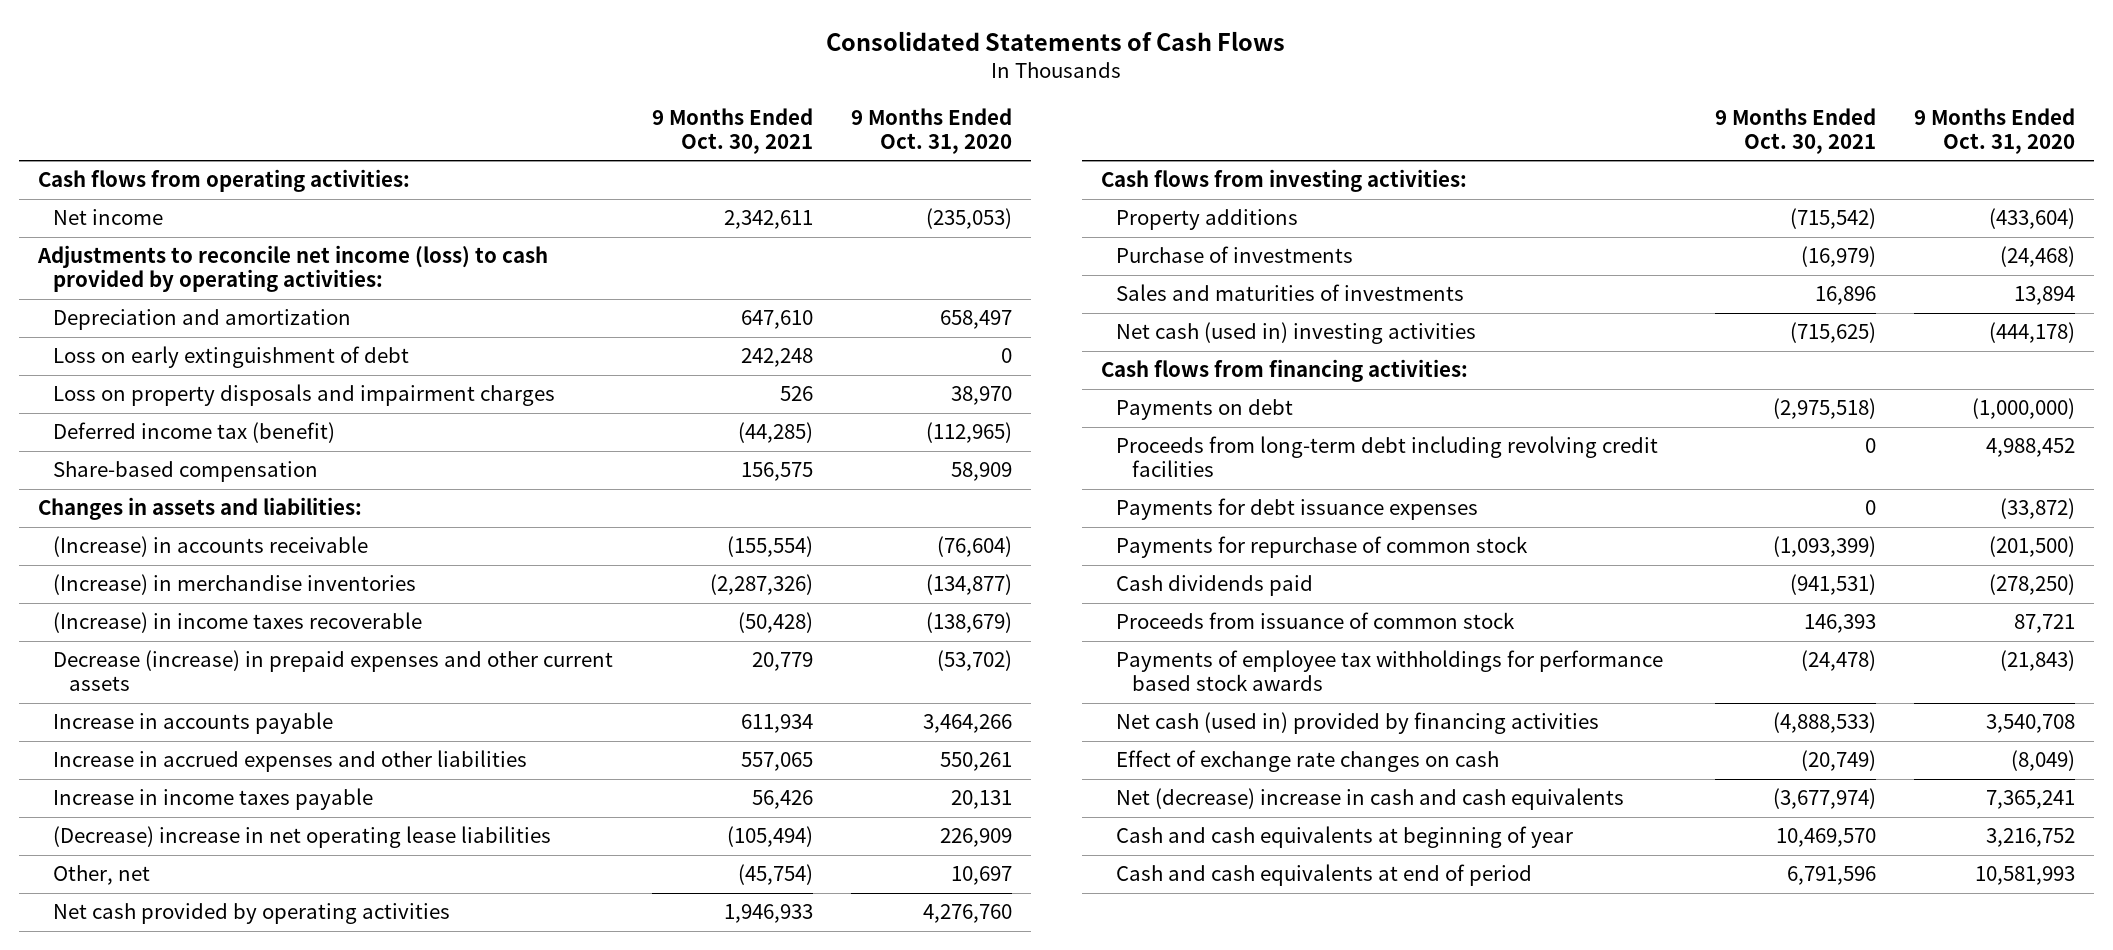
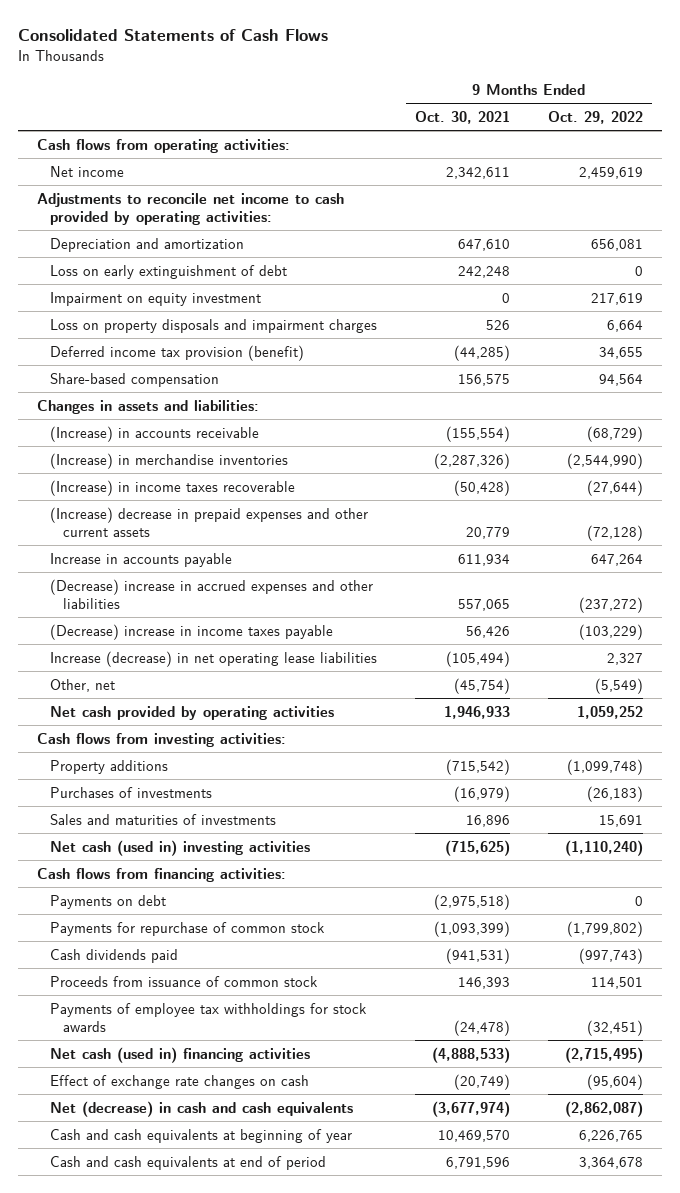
[850,107,1012,154] 9 Months Ended Oct. 31, 2020 -> none
none -> [547,110,643,124] Oct. 29, 2022
[36,245,548,293] Adjustments to reconcile net income (loss) to cash provided by operating activities: -> [37,192,345,225] Adjustments to reconcile net income to cash provided by operating activities:
none -> [50,291,262,306] Impairment on equity investment
[53,422,336,444] Deferred income tax (benefit) -> [50,344,305,361] Deferred income tax provision (benefit)
[53,650,614,692] Decrease (increase) in prepaid expenses and other current assets -> [50,506,369,537] (Increase) decrease in prepaid expenses and other current assets
[53,750,528,773] Increase in accrued expenses and other liabilities -> [50,578,374,609] (Decrease) increase in accrued expenses and other liabilities
[53,788,374,811] Increase in income taxes payable -> [50,623,334,640] (Decrease) increase in income taxes payable
[53,826,552,849] (Decrease) increase in net operating lease liabilities -> [50,650,378,667] Increase (decrease) in net operating lease liabilities
[1116,246,1354,264] Purchase of investments -> [50,786,213,798] Purchases of investments
[1116,436,1659,478] Proceeds from long-term debt including revolving credit facilities -> none
[1116,498,1479,521] Payments for debt issuance expenses -> none
[1116,650,1664,692] Payments of employee tax withholdings for performance based stock awards -> [50,1002,368,1032] Payments of employee tax withholdings for stock awards
[1116,712,1600,735] Net cash (used in) provided by financing activities -> [50,1046,311,1063] Net cash (used in) financing activities
[1116,788,1625,811] Net (decrease) increase in cash and cash equivalents -> [50,1100,354,1117] Net (decrease) in cash and cash equivalents

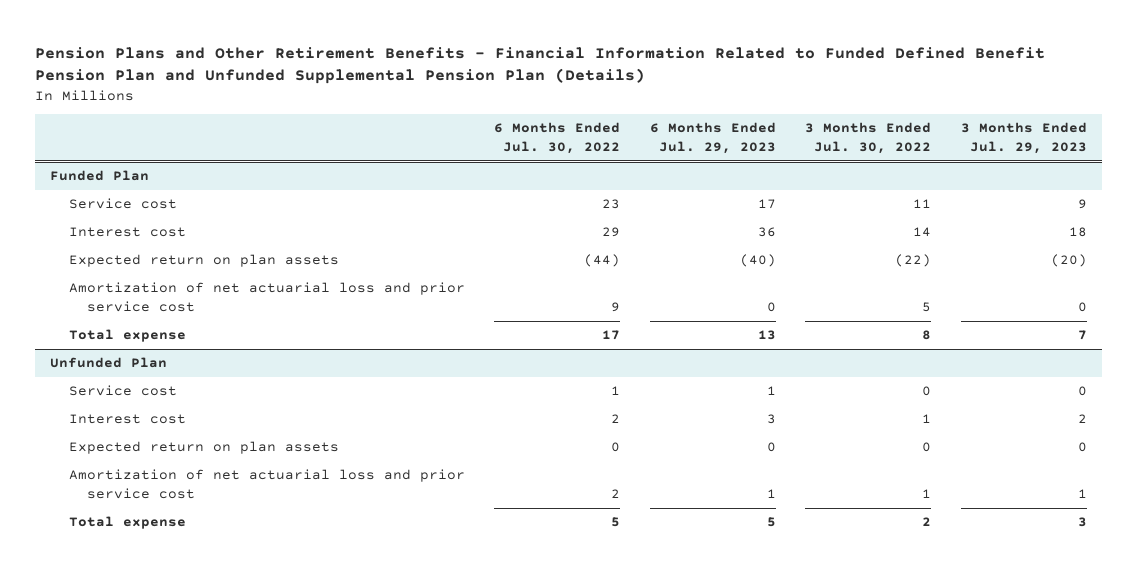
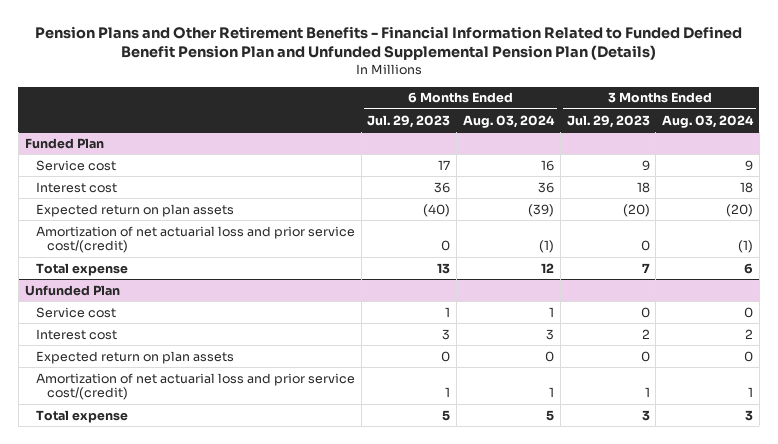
[494,122,621,154] 6 Months Ended Jul. 30, 2022 -> none
[805,122,932,154] 3 Months Ended Jul. 30, 2022 -> none
none -> [463,114,556,128] Aug. 03, 2024
none -> [662,114,755,128] Aug. 03, 2024
[68,282,465,312] Amortization of net actuarial loss and prior service cost -> [35,225,355,254] Amortization of net actuarial loss and prior service cost/(credit)
[68,469,465,499] Amortization of net actuarial loss and prior service cost -> [35,372,355,401] Amortization of net actuarial loss and prior service cost/(credit)

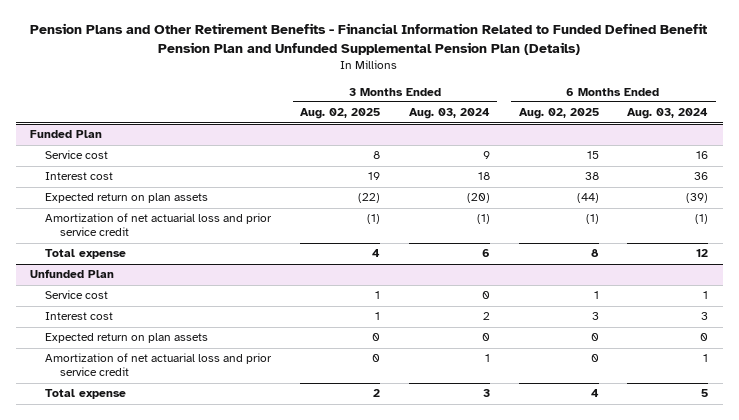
[367,114,451,128] Jul. 29, 2023 -> none
[566,114,650,128] Jul. 29, 2023 -> none
none -> [299,108,380,120] Aug. 02, 2025
none -> [518,108,599,120] Aug. 02, 2025
[35,225,355,254] Amortization of net actuarial loss and prior service cost/(credit) -> [45,213,273,237] Amortization of net actuarial loss and prior service credit
[35,372,355,401] Amortization of net actuarial loss and prior service cost/(credit) -> [45,353,273,377] Amortization of net actuarial loss and prior service credit

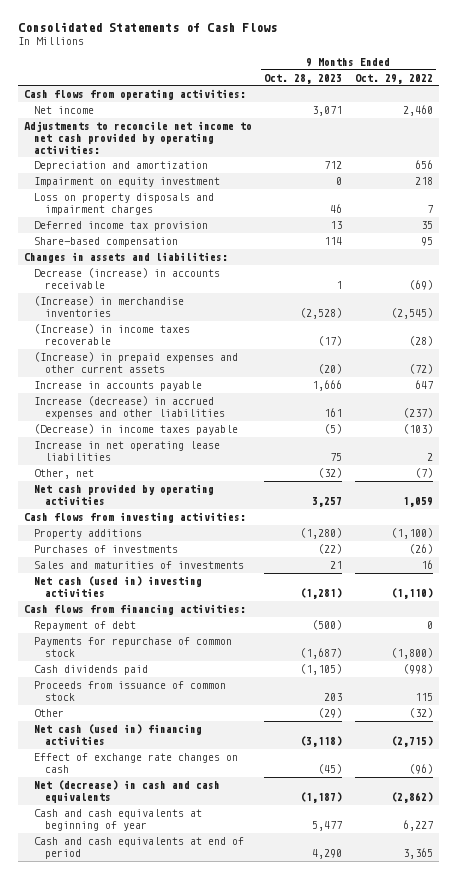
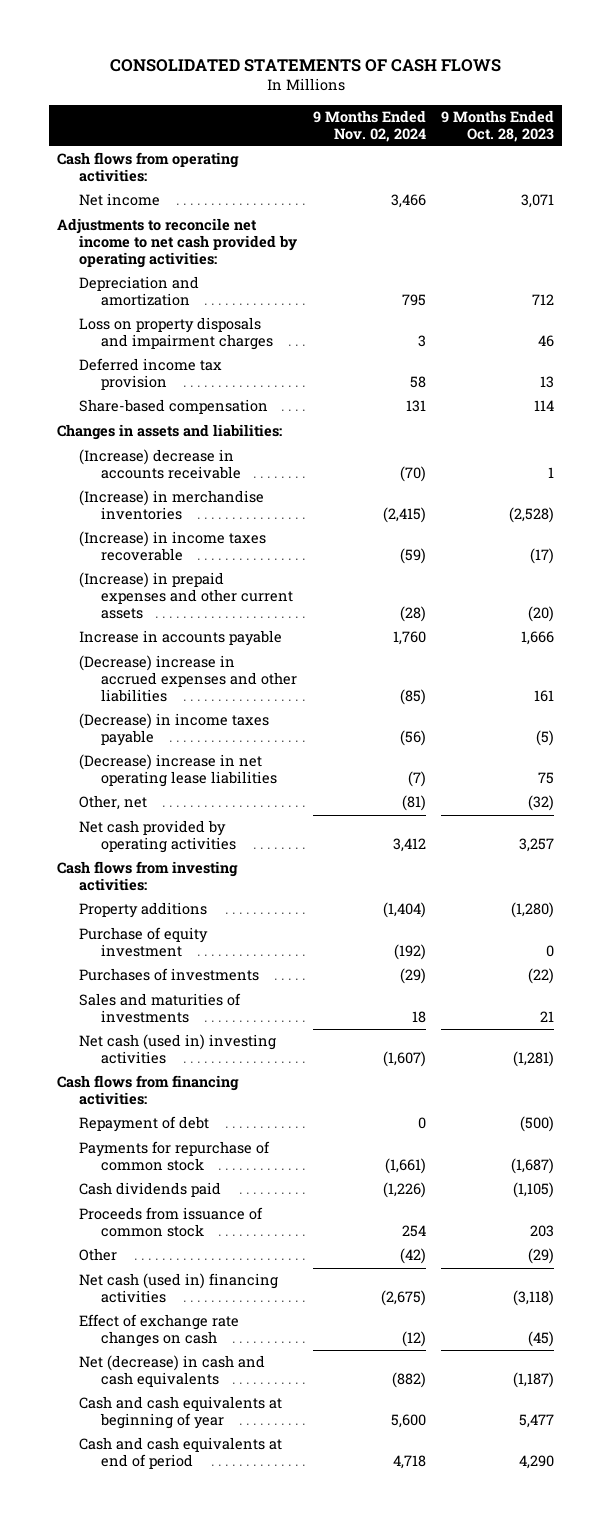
[17,22,277,33] Consolidated Statements of Cash Flows -> [109,59,501,73] CONSOLIDATED STATEMENTS OF CASH FLOWS
[354,73,433,84] Oct. 29, 2022 -> none
none -> [312,110,426,142] 9 Months Ended Nov. 02, 2024
[34,177,221,188] Impairment on equity investment -> none
[34,268,221,289] Decrease (increase) in accounts receivable -> [78,449,242,479] (Increase) decrease in accounts receivable
[34,396,225,419] Increase (decrease) in accrued expenses and other liabilities -> [78,655,298,702] (Decrease) increase in accrued expenses and other liabilities
[34,441,221,461] Increase in net operating lease liabilities -> [78,754,278,787] (Decrease) increase in net operating lease liabilities
none -> [78,927,208,957] Purchase of equity investment

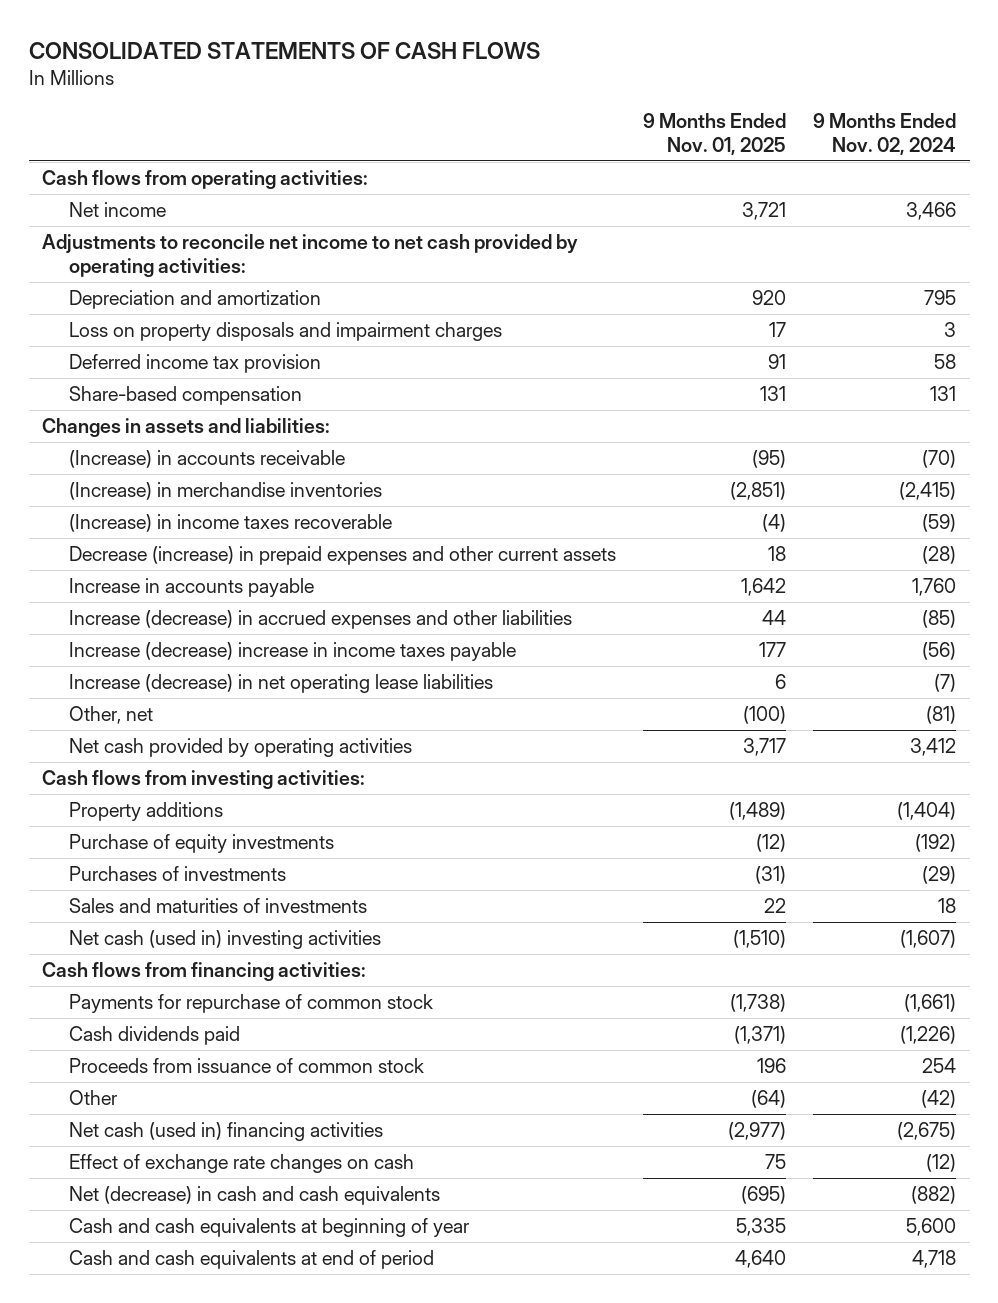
[441,110,555,142] 9 Months Ended Oct. 28, 2023 -> none
none -> [642,113,786,155] 9 Months Ended Nov. 01, 2025
[78,449,242,479] (Increase) decrease in accounts receivable -> [68,450,345,469] (Increase) in accounts receivable
[78,572,294,619] (Increase) in prepaid expenses and other current assets -> [68,546,616,566] Decrease (increase) in prepaid expenses and other current assets
[78,655,298,702] (Decrease) increase in accrued expenses and other liabilities -> [68,610,572,630] Increase (decrease) in accrued expenses and other liabilities
[78,713,269,746] (Decrease) in income taxes payable -> [68,642,516,662] Increase (decrease) increase in income taxes payable
[78,754,278,787] (Decrease) increase in net operating lease liabilities -> [68,674,493,694] Increase (decrease) in net operating lease liabilities
[78,927,208,957] Purchase of equity investment -> [68,834,334,854] Purchase of equity investments
[78,1116,209,1133] Repayment of debt -> none

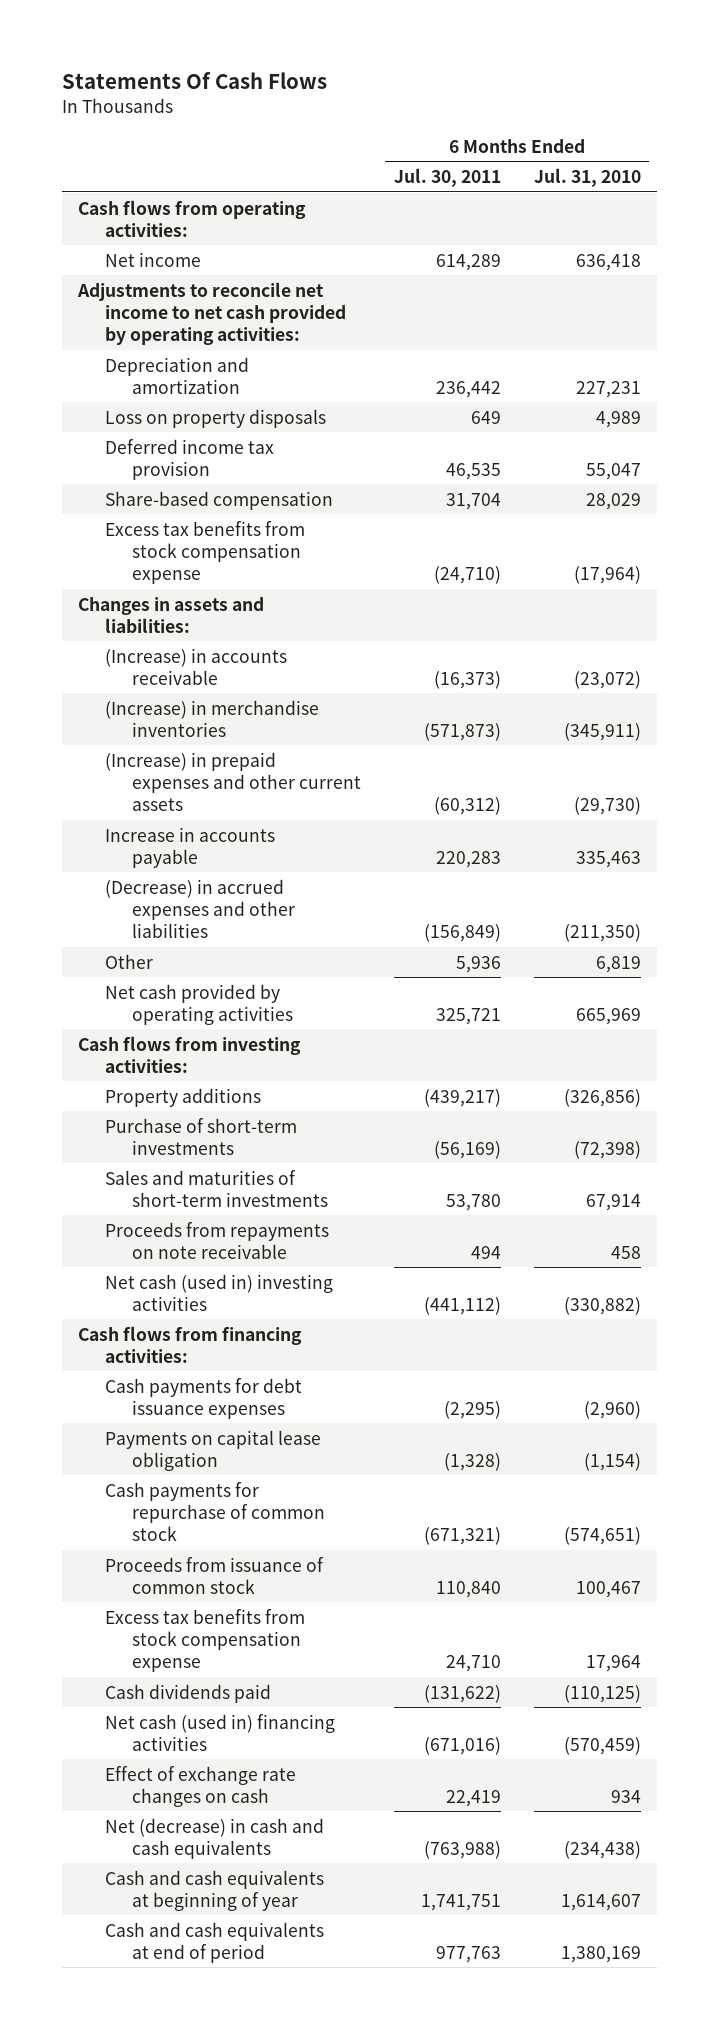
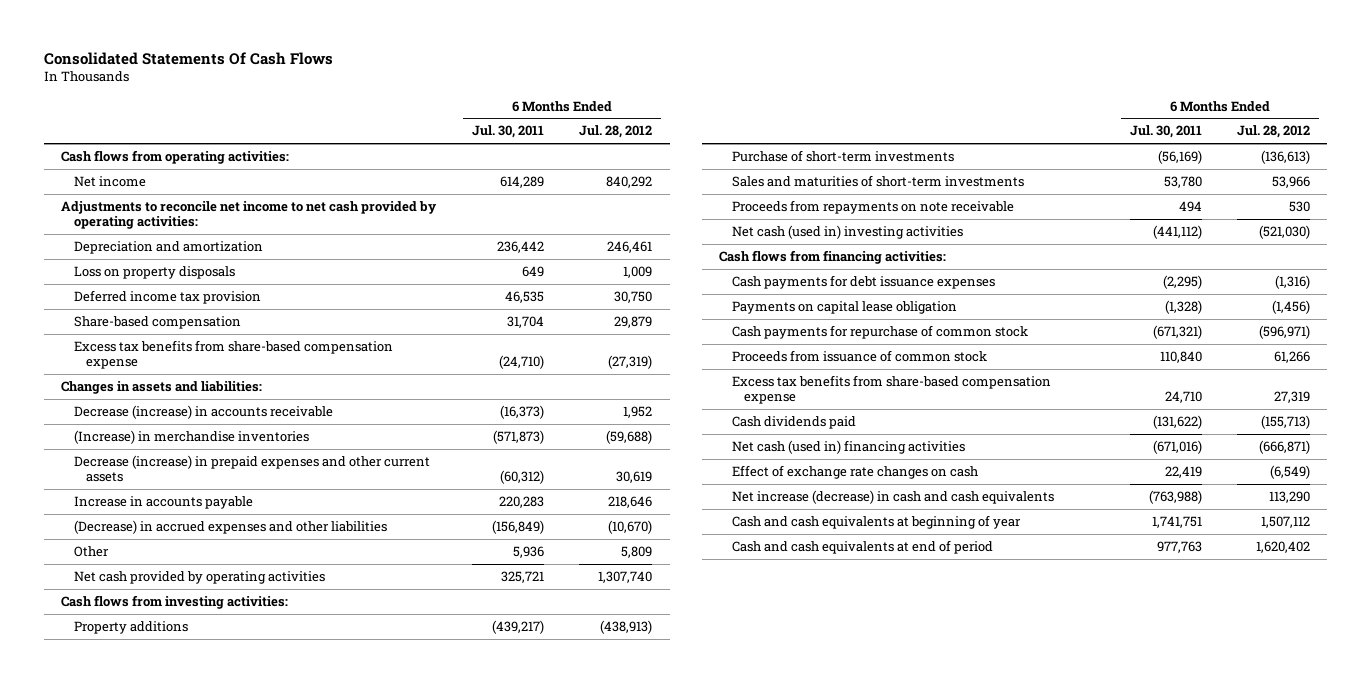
[61,72,327,90] Statements Of Cash Flows -> [43,51,333,65] Consolidated Statements Of Cash Flows
[533,167,641,187] Jul. 31, 2010 -> none
none -> [578,125,652,139] Jul. 28, 2012
[104,520,305,584] Excess tax benefits from stock compensation expense -> [73,339,393,370] Excess tax benefits from share-based compensation expense
[104,647,287,685] (Increase) in accounts receivable -> [73,404,333,419] Decrease (increase) in accounts receivable
[104,751,361,811] (Increase) in prepaid expenses and other current assets -> [73,454,430,483] Decrease (increase) in prepaid expenses and other current assets
[104,1608,305,1672] Excess tax benefits from stock compensation expense -> [731,374,1051,405] Excess tax benefits from share-based compensation expense
[104,1817,324,1859] Net (decrease) in cash and cash equivalents -> [731,489,1054,504] Net increase (decrease) in cash and cash equivalents

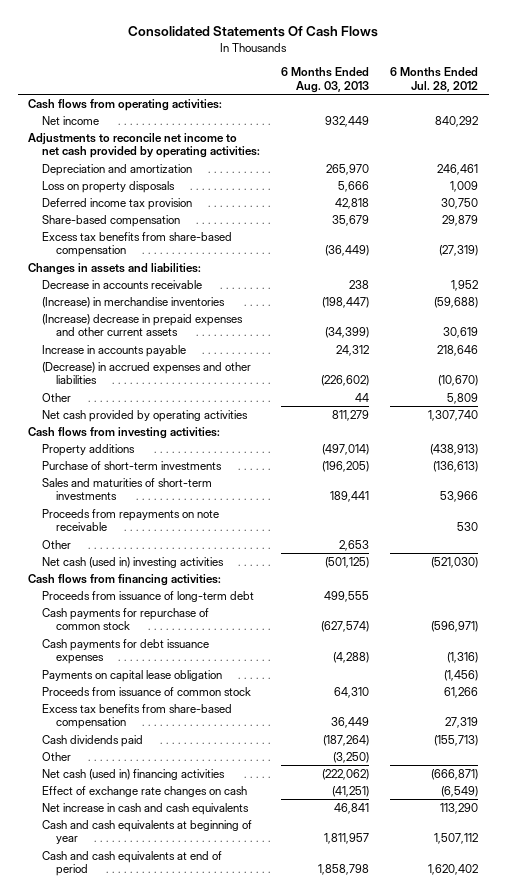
[471,125,544,139] Jul. 30, 2011 -> none
none -> [281,67,370,93] 6 Months Ended Aug. 03, 2013
[73,339,393,370] Excess tax benefits from share-based compensation expense -> [42,231,233,258] Excess tax benefits from share-based compensation
[73,404,333,419] Decrease (increase) in accounts receivable -> [42,279,203,289] Decrease in accounts receivable
[73,454,430,483] Decrease (increase) in prepaid expenses and other current assets -> [42,313,244,337] (Increase) decrease in prepaid expenses and other current assets
none -> [42,539,72,549] Other
none -> [42,590,255,602] Proceeds from issuance of long-term debt
[731,324,1028,339] Cash payments for repurchase of common stock -> [42,607,210,631] Cash payments for repurchase of common stock
[731,374,1051,405] Excess tax benefits from share-based compensation expense -> [42,703,233,730] Excess tax benefits from share-based compensation
none -> [42,751,72,761] Other
[731,489,1054,504] Net increase (decrease) in cash and cash equivalents -> [42,802,250,815] Net increase in cash and cash equivalents

